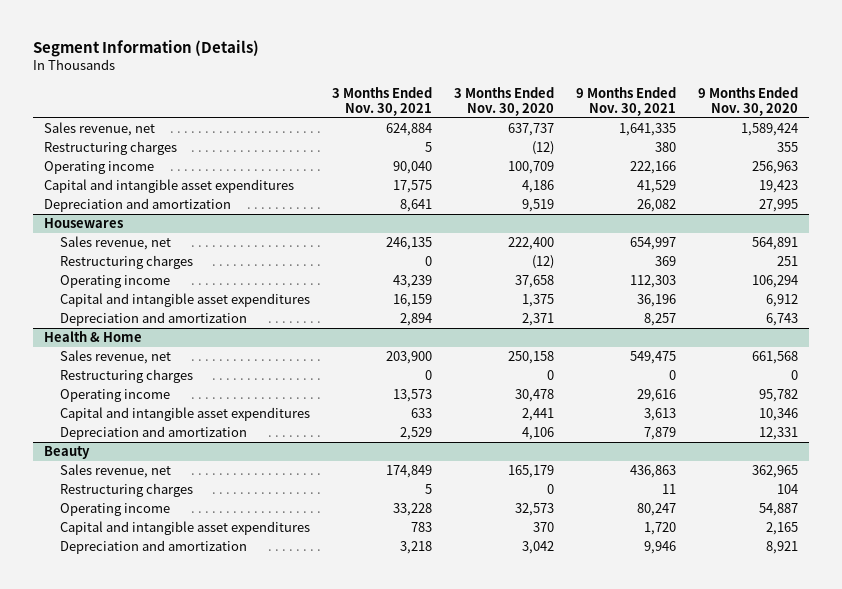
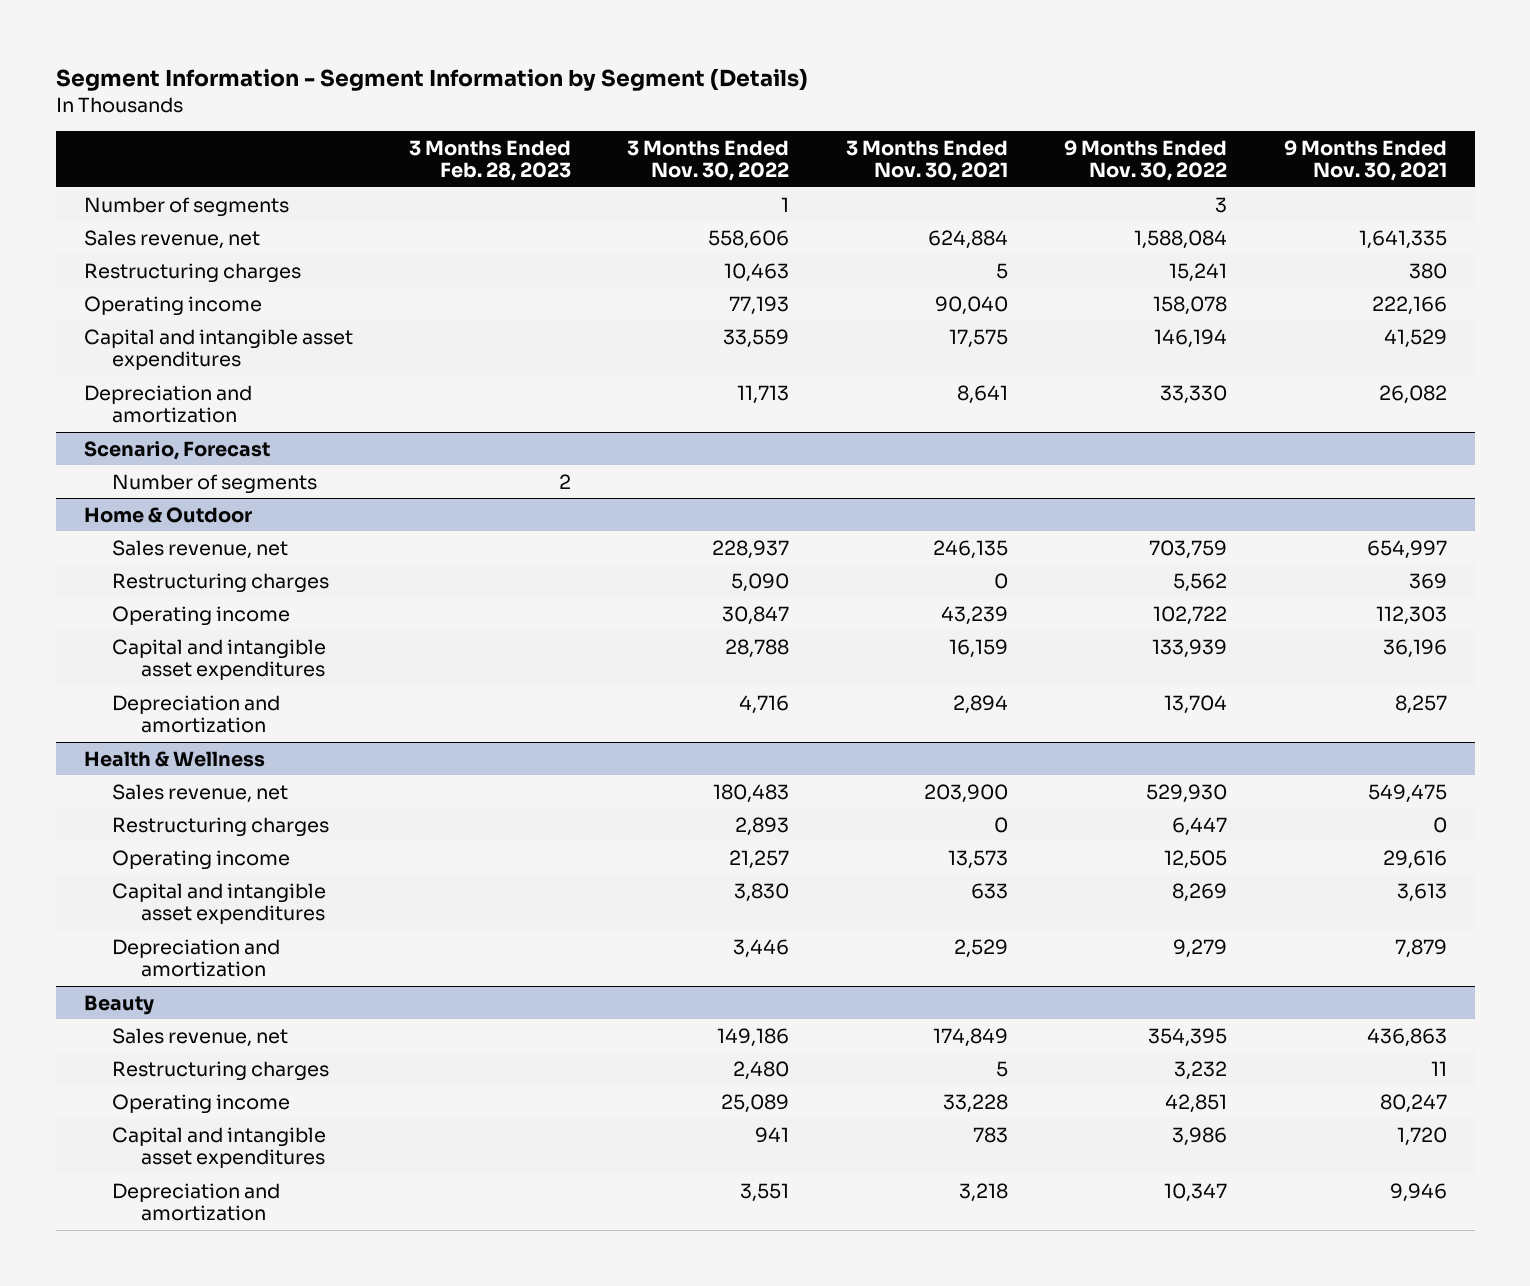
[32,39,259,57] Segment Information (Details) -> [55,67,808,91] Segment Information - Segment Information by Segment (Details)
[453,86,554,116] 3 Months Ended Nov. 30, 2020 -> none
[698,86,799,116] 9 Months Ended Nov. 30, 2020 -> none
none -> [409,139,572,182] 3 Months Ended Feb. 28, 2023
none -> [627,139,790,182] 3 Months Ended Nov. 30, 2022
none -> [1064,139,1228,182] 9 Months Ended Nov. 30, 2022
none -> [83,196,289,217] Number of segments
none -> [83,440,270,460] Scenario, Forecast
none -> [112,473,318,494] Number of segments
[43,218,123,229] Housewares -> [83,506,252,523] Home & Outdoor
[43,331,142,343] Health & Home -> none
none -> [83,750,265,767] Health & Wellness

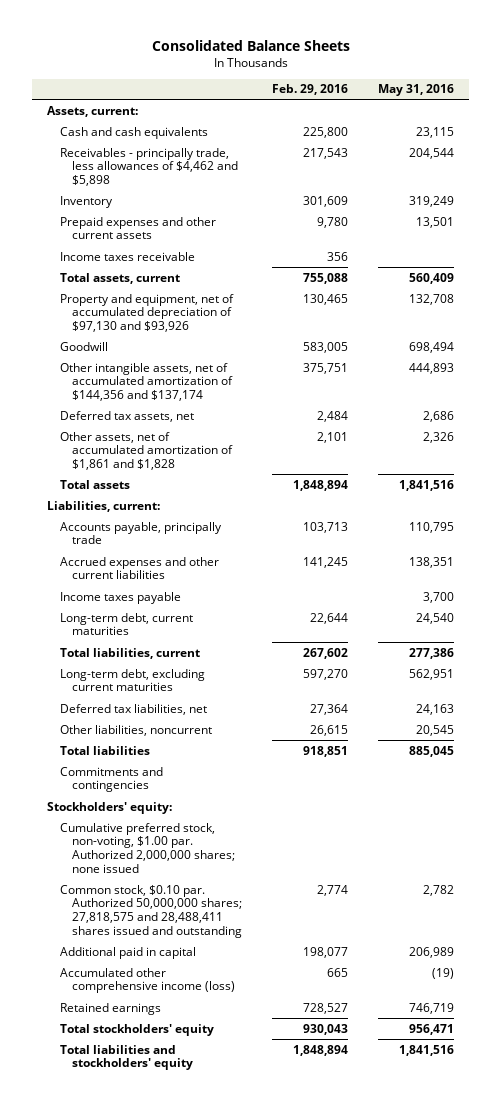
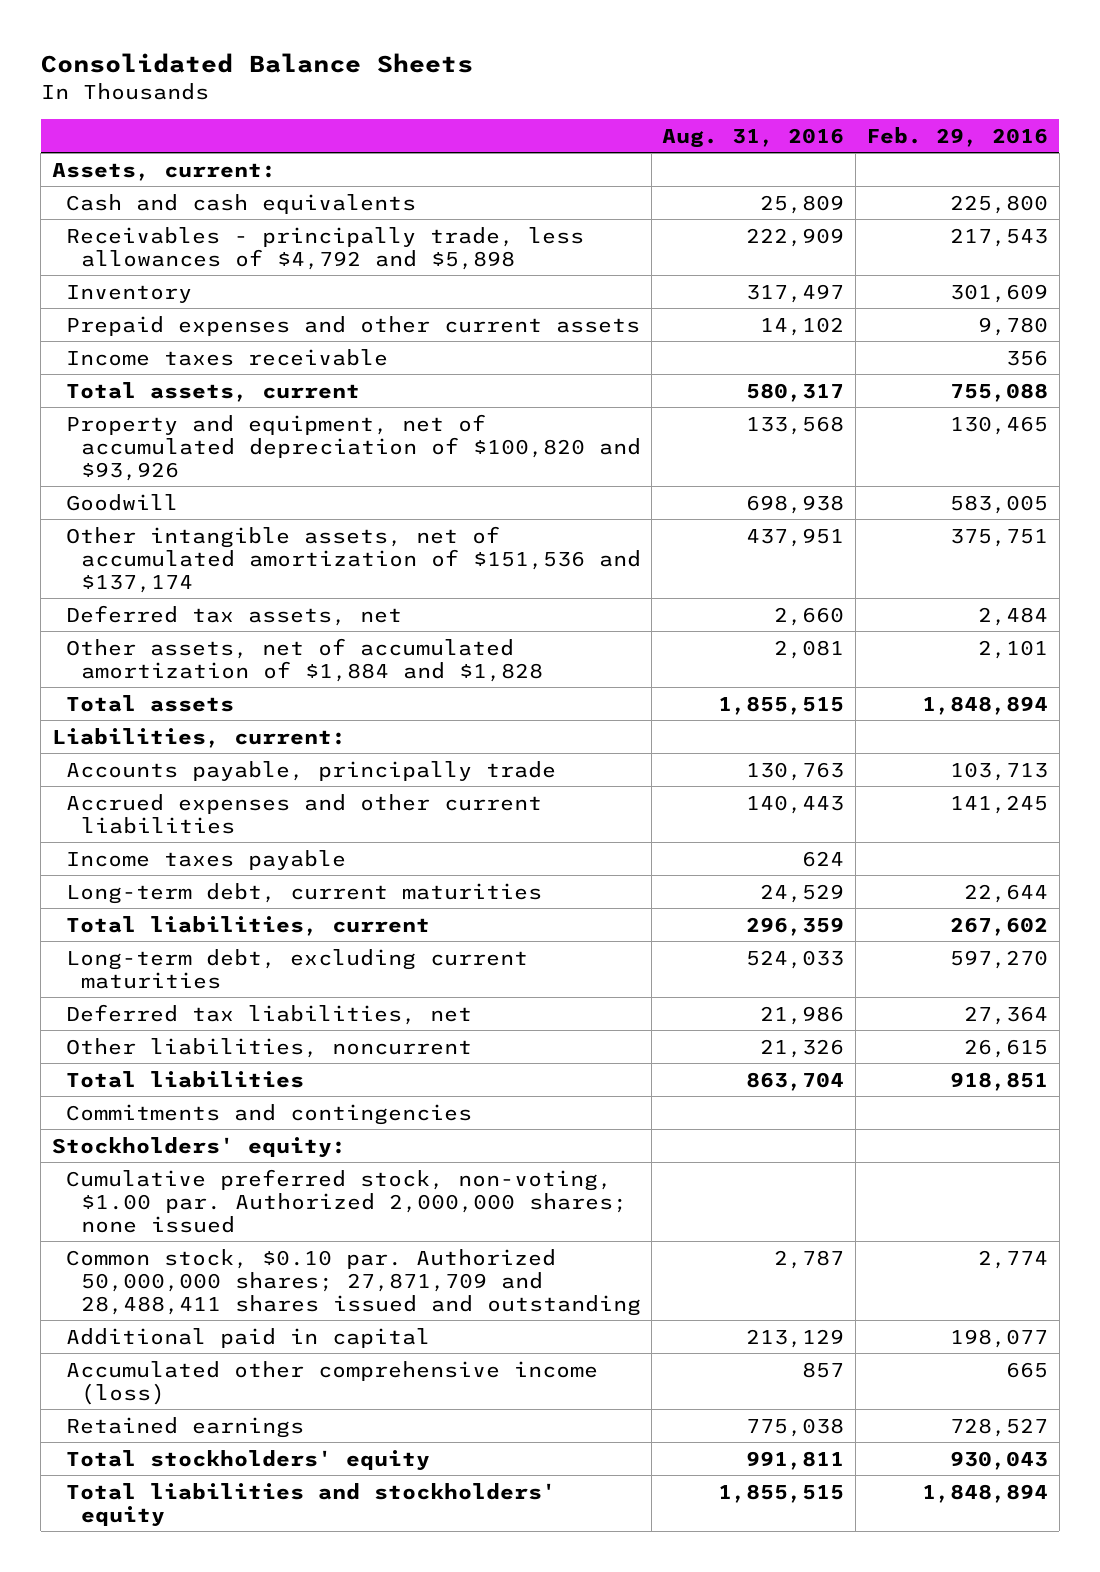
[377,84,454,97] May 31, 2016 -> none
none -> [662,127,845,148] Aug. 31, 2016
[59,147,239,187] Receivables - principally trade, less allowances of $4,462 and $5,898 -> [66,226,585,270] Receivables - principally trade, less allowances of $4,792 and $5,898
[59,293,234,333] Property and equipment, net of accumulated depreciation of $97,130 and $93,926 -> [66,413,641,481] Property and equipment, net of accumulated depreciation of $100,820 and $93,926
[59,362,234,402] Other intangible assets, net of accumulated amortization of $144,356 and $137,174 -> [66,525,641,593] Other intangible assets, net of accumulated amortization of $151,536 and $137,174
[59,431,234,471] Other assets, net of accumulated amortization of $1,861 and $1,828 -> [66,637,543,682] Other assets, net of accumulated amortization of $1,884 and $1,828
[59,884,243,938] Common stock, $0.10 par. Authorized 50,000,000 shares; 27,818,575 and 28,488,411 shares issued and outstanding -> [66,1248,641,1316] Common stock, $0.10 par. Authorized 50,000,000 shares; 27,871,709 and 28,488,411 shares issued and outstanding

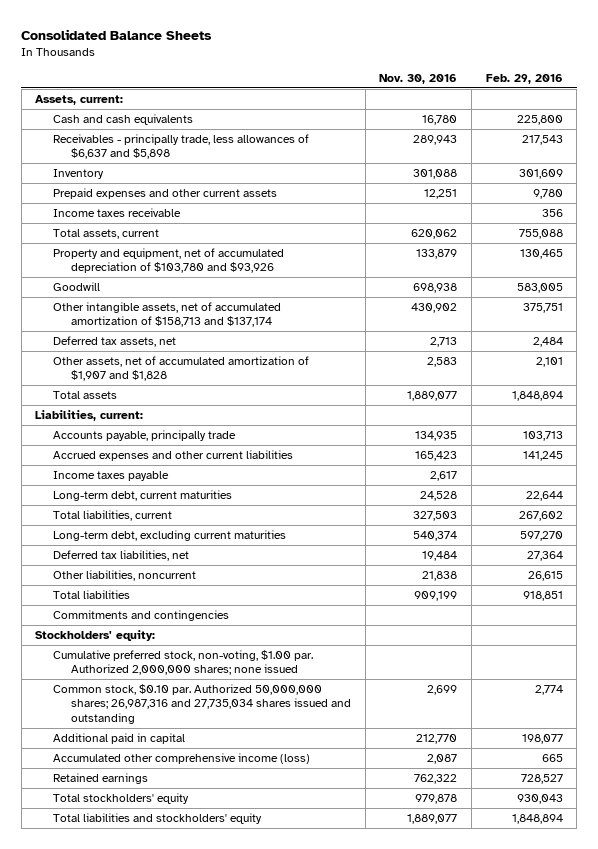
[662,127,845,148] Aug. 31, 2016 -> none
none -> [379,74,458,85] Nov. 30, 2016
[66,226,585,270] Receivables - principally trade, less allowances of $4,792 and $5,898 -> [53,133,310,160] Receivables - principally trade, less allowances of $6,637 and $5,898
[66,413,641,481] Property and equipment, net of accumulated depreciation of $100,820 and $93,926 -> [53,247,285,274] Property and equipment, net of accumulated depreciation of $103,780 and $93,926
[66,525,641,593] Other intangible assets, net of accumulated amortization of $151,536 and $137,174 -> [53,301,282,328] Other intangible assets, net of accumulated amortization of $158,713 and $137,174
[66,637,543,682] Other assets, net of accumulated amortization of $1,884 and $1,828 -> [53,355,310,382] Other assets, net of accumulated amortization of $1,907 and $1,828
[66,1248,641,1316] Common stock, $0.10 par. Authorized 50,000,000 shares; 27,871,709 and 28,488,411 shares issued and outstanding -> [53,683,352,724] Common stock, $0.10 par. Authorized 50,000,000 shares; 26,987,316 and 27,735,034 shares issued and outstanding

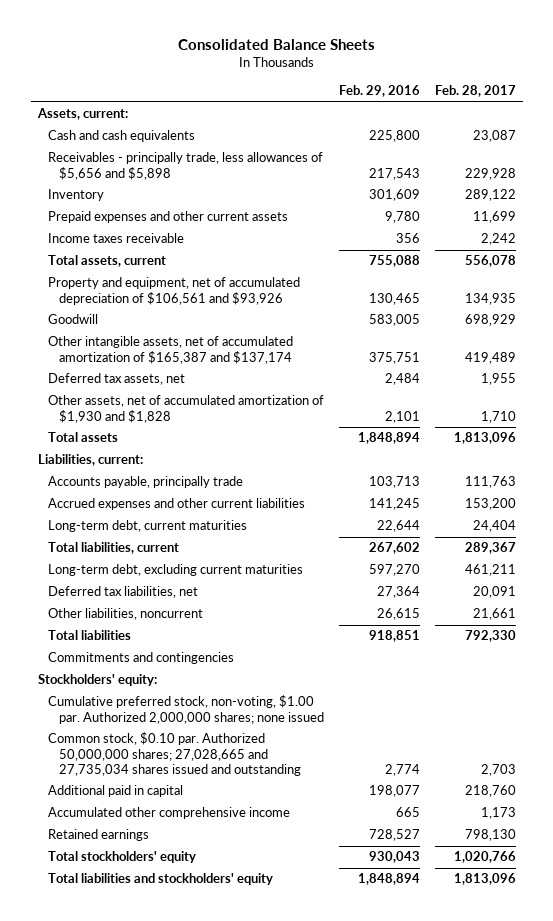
[379,74,458,85] Nov. 30, 2016 -> none
none -> [434,85,516,98] Feb. 28, 2017
[53,133,310,160] Receivables - principally trade, less allowances of $6,637 and $5,898 -> [48,152,324,180] Receivables - principally trade, less allowances of $5,656 and $5,898
[53,247,285,274] Property and equipment, net of accumulated depreciation of $103,780 and $93,926 -> [48,277,301,305] Property and equipment, net of accumulated depreciation of $106,561 and $93,926
[53,301,282,328] Other intangible assets, net of accumulated amortization of $158,713 and $137,174 -> [48,336,294,364] Other intangible assets, net of accumulated amortization of $165,387 and $137,174
[53,355,310,382] Other assets, net of accumulated amortization of $1,907 and $1,828 -> [48,395,325,423] Other assets, net of accumulated amortization of $1,930 and $1,828
[53,470,170,481] Income taxes payable -> none
[53,683,352,724] Common stock, $0.10 par. Authorized 50,000,000 shares; 26,987,316 and 27,735,034 shares issued and outstanding -> [48,732,301,776] Common stock, $0.10 par. Authorized 50,000,000 shares; 27,028,665 and 27,735,034 shares issued and outstanding
[53,752,311,764] Accumulated other comprehensive income (loss) -> [48,807,291,820] Accumulated other comprehensive income

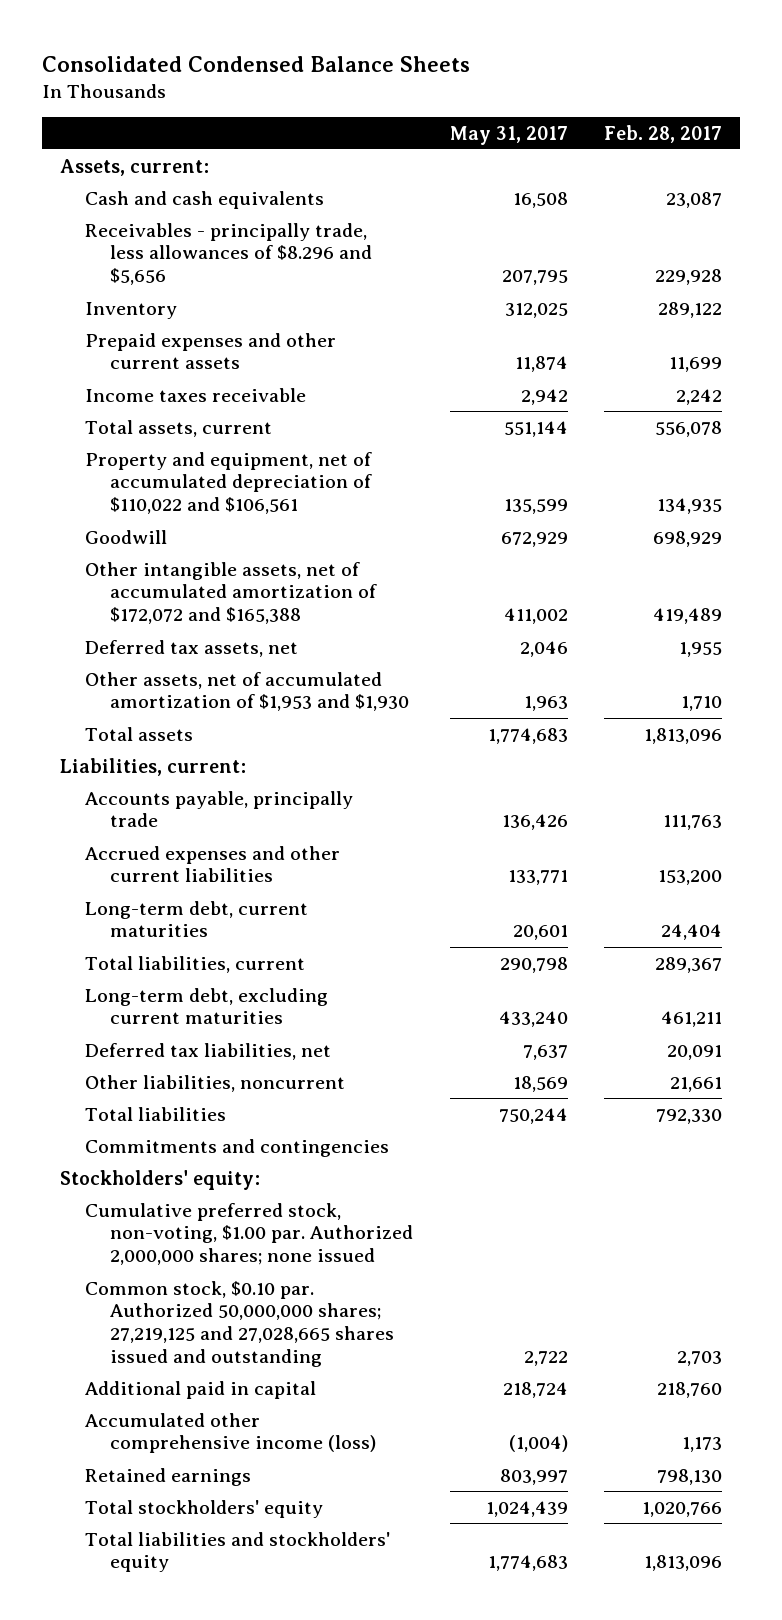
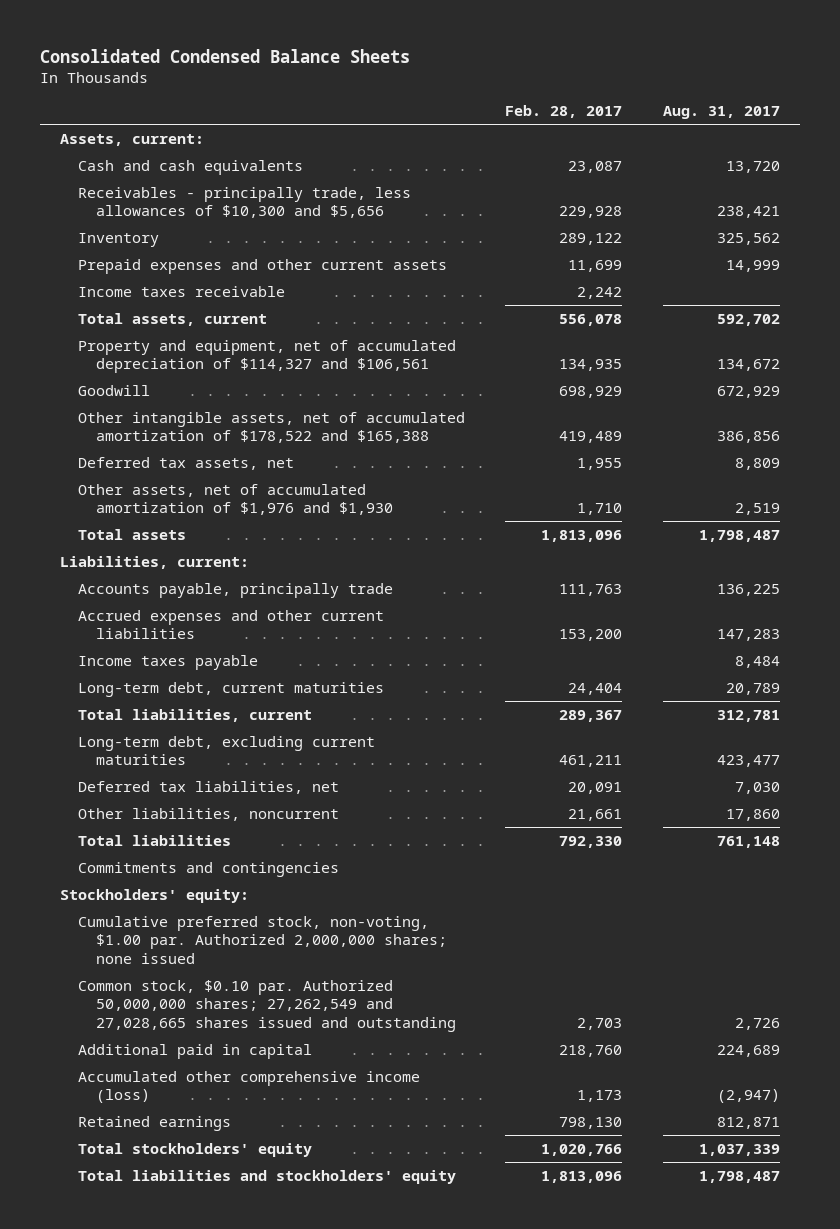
[449,125,568,145] May 31, 2017 -> none
none -> [662,106,780,120] Aug. 31, 2017
[85,222,373,286] Receivables - principally trade, less allowances of $8.296 and $5,656 -> [77,186,411,219] Receivables - principally trade, less allowances of $10,300 and $5,656
[85,451,373,515] Property and equipment, net of accumulated depreciation of $110,022 and $106,561 -> [77,339,456,374] Property and equipment, net of accumulated depreciation of $114,327 and $106,561
[85,561,378,625] Other intangible assets, net of accumulated amortization of $172,072 and $165,388 -> [77,411,465,444] Other intangible assets, net of accumulated amortization of $178,522 and $165,388
[85,671,410,712] Other assets, net of accumulated amortization of $1,953 and $1,930 -> [77,483,394,516] Other assets, net of accumulated amortization of $1,976 and $1,930
none -> [77,654,258,670] Income taxes payable
[85,1280,395,1367] Common stock, $0.10 par. Authorized 50,000,000 shares; 27,219,125 and 27,028,665 shares issued and outstanding -> [77,979,457,1032] Common stock, $0.10 par. Authorized 50,000,000 shares; 27,262,549 and 27,028,665 shares issued and outstanding

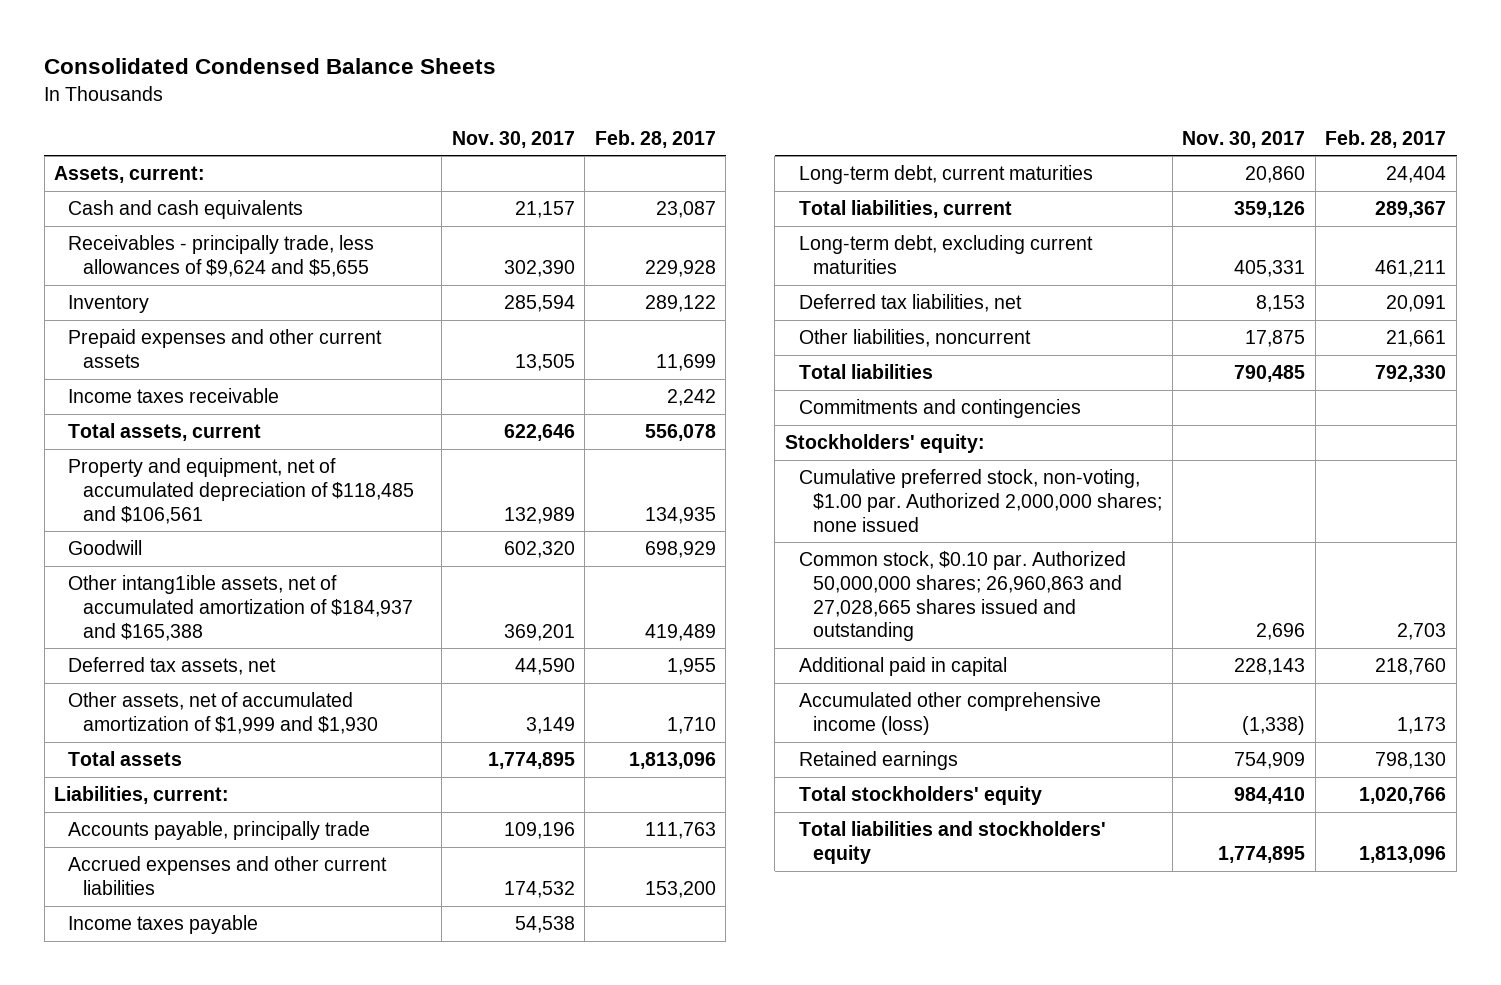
[662,106,780,120] Aug. 31, 2017 -> none
none -> [451,130,575,148] Nov. 30, 2017
[77,186,411,219] Receivables - principally trade, less allowances of $10,300 and $5,656 -> [68,235,375,277] Receivables - principally trade, less allowances of $9,624 and $5,655
[77,339,456,374] Property and equipment, net of accumulated depreciation of $114,327 and $106,561 -> [68,458,414,524] Property and equipment, net of accumulated depreciation of $118,485 and $106,561
[77,411,465,444] Other intangible assets, net of accumulated amortization of $178,522 and $165,388 -> [68,575,413,641] Other intang1ible assets, net of accumulated amortization of $184,937 and $165,388
[77,483,394,516] Other assets, net of accumulated amortization of $1,976 and $1,930 -> [68,692,378,734] Other assets, net of accumulated amortization of $1,999 and $1,930
[77,979,457,1032] Common stock, $0.10 par. Authorized 50,000,000 shares; 27,262,549 and 27,028,665 shares issued and outstanding -> [799,551,1127,642] Common stock, $0.10 par. Authorized 50,000,000 shares; 26,960,863 and 27,028,665 shares issued and outstanding

